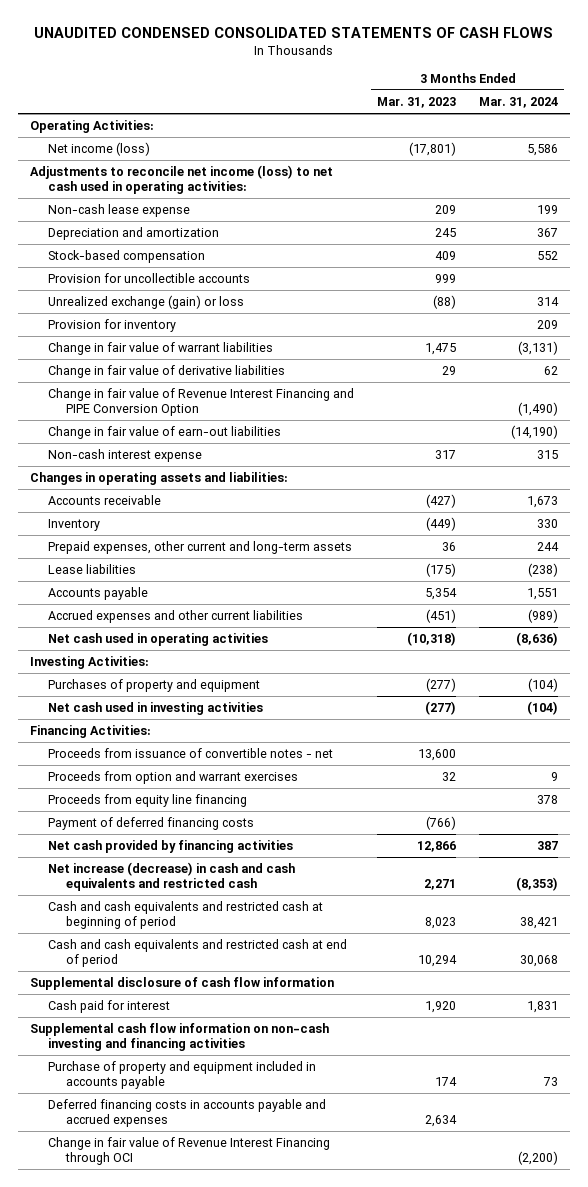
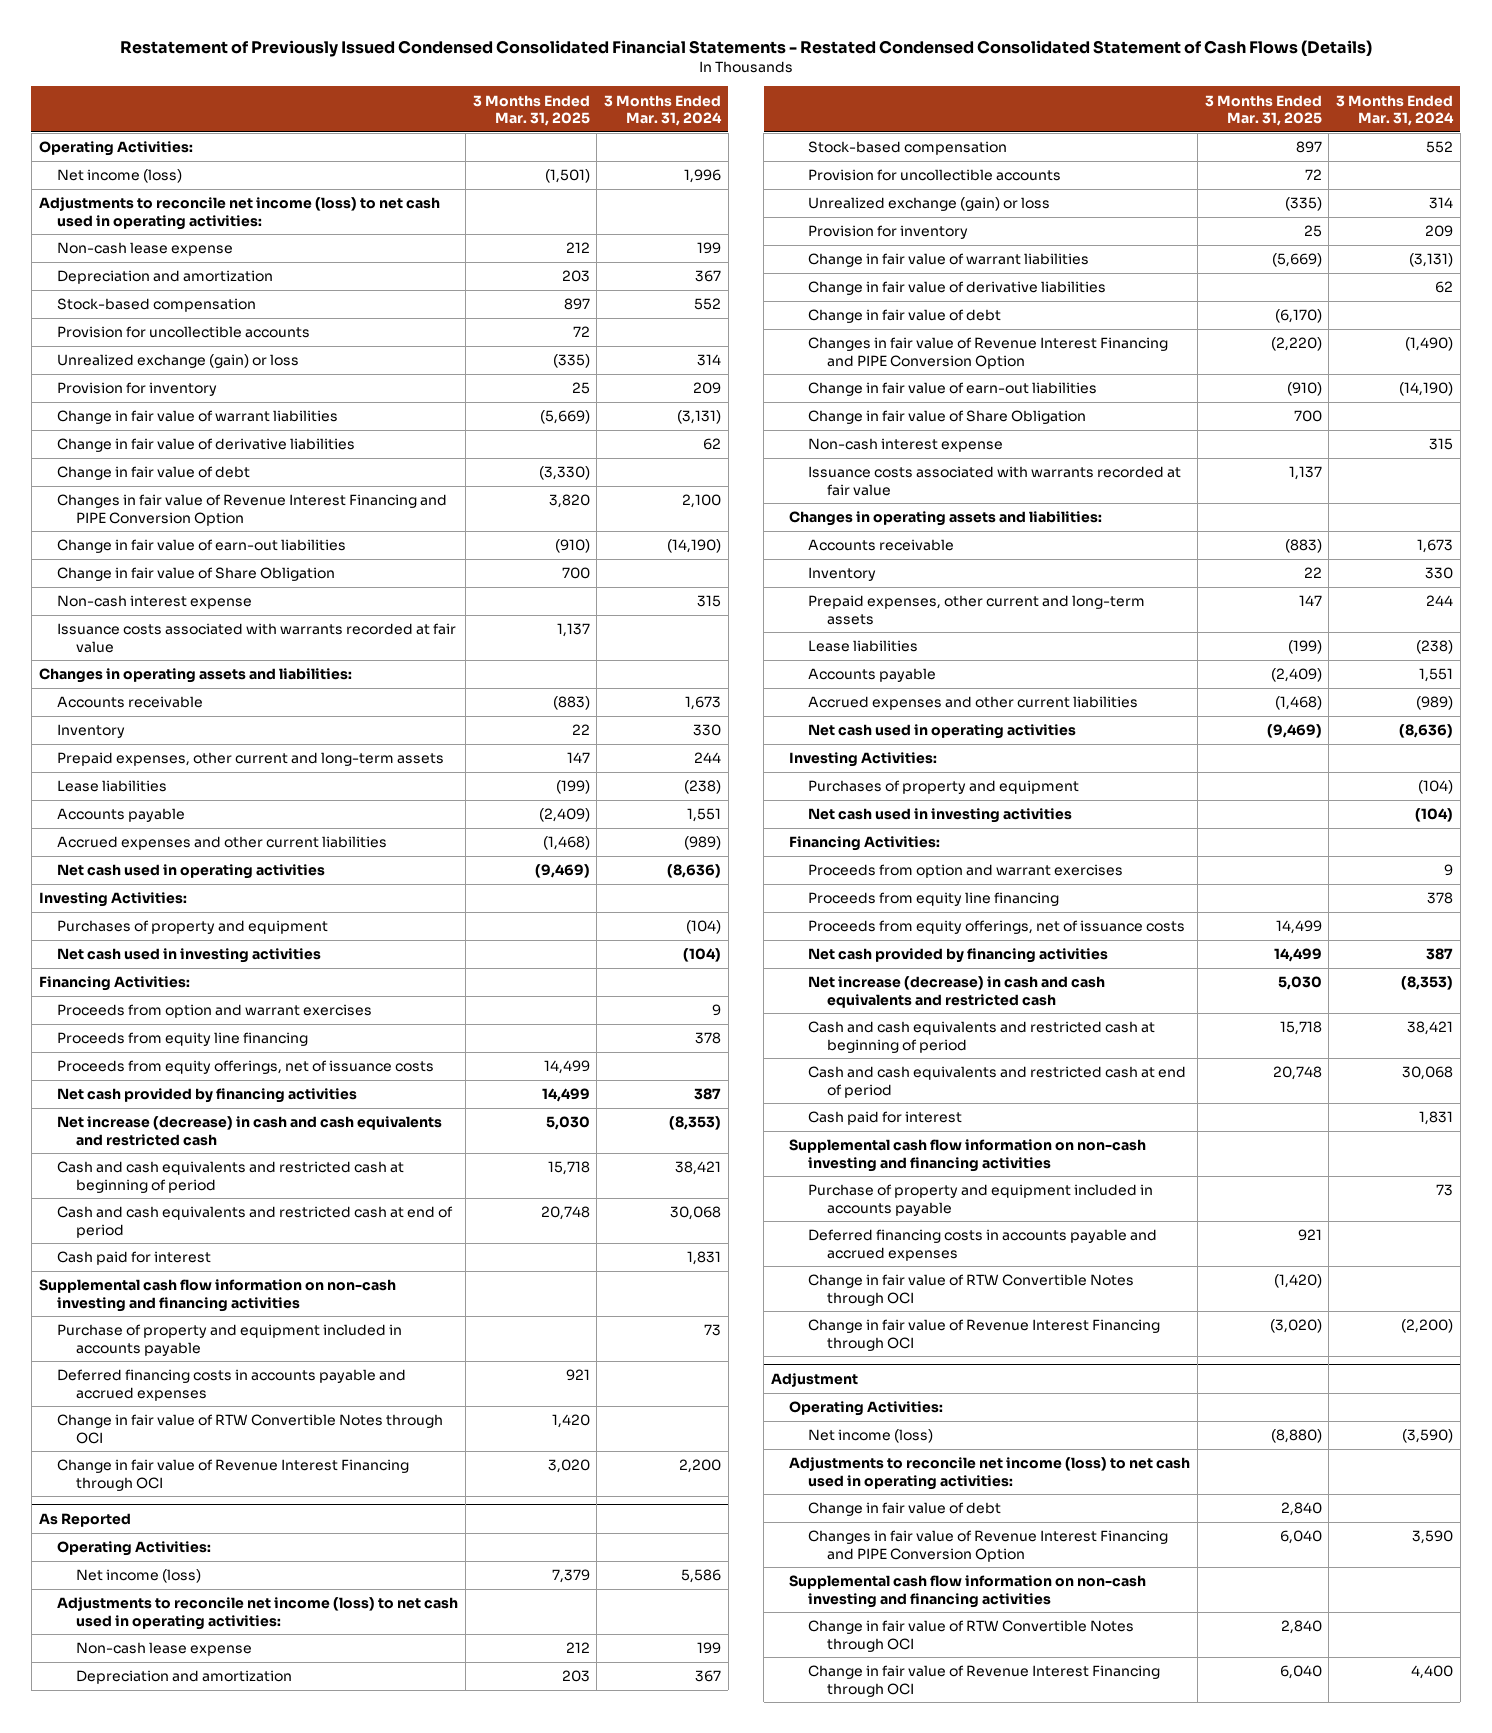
[34,26,554,38] UNAUDITED CONDENSED CONSOLIDATED STATEMENTS OF CASH FLOWS -> [119,40,1372,58] Restatement of Previously Issued Condensed Consolidated Financial Statements - Restated Condensed Consolidated Statement of Cash Flows (Details)
[377,96,457,108] Mar. 31, 2023 -> none
none -> [472,94,590,127] 3 Months Ended Mar. 31, 2025
none -> [57,169,183,184] Net income (loss)
none -> [38,197,440,230] Adjustments to reconcile net income (loss) to net cash used in operating activities:
none -> [57,242,234,257] Non-cash lease expense
none -> [57,270,274,285] Depreciation and amortization
none -> [57,298,257,313] Stock-based compensation
none -> [57,326,311,339] Provision for uncollectible accounts
none -> [57,354,300,369] Unrealized exchange (gain) or loss
none -> [57,382,218,397] Provision for inventory
none -> [57,410,339,425] Change in fair value of warrant liabilities
none -> [57,438,356,453] Change in fair value of derivative liabilities
none -> [57,466,251,481] Change in fair value of debt
none -> [57,494,448,526] Changes in fair value of Revenue Interest Financing and PIPE Conversion Option
none -> [57,539,347,554] Change in fair value of earn-out liabilities
none -> [57,567,336,582] Change in fair value of Share Obligation
none -> [57,595,253,610] Non-cash interest expense
none -> [57,623,457,653] Issuance costs associated with warrants recorded at fair value
none -> [38,668,352,684] Changes in operating assets and liabilities:
none -> [57,696,204,709] Accounts receivable
none -> [57,724,126,739] Inventory
none -> [57,752,445,767] Prepaid expenses, other current and long-term assets
none -> [57,780,168,793] Lease liabilities
none -> [57,808,186,823] Accounts payable
none -> [57,836,388,851] Accrued expenses and other current liabilities
none -> [57,864,326,880] Net cash used in operating activities
none -> [38,892,187,908] Investing Activities:
none -> [57,920,329,935] Purchases of property and equipment
none -> [57,948,322,964] Net cash used in investing activities
none -> [38,976,190,992] Financing Activities:
none -> [57,1004,373,1019] Proceeds from option and warrant exercises
none -> [57,1032,309,1047] Proceeds from equity line financing
none -> [57,1060,435,1075] Proceeds from equity offerings, net of issuance costs
none -> [57,1088,358,1104] Net cash provided by financing activities
none -> [57,1116,443,1146] Net increase (decrease) in cash and cash equivalents and restricted cash
none -> [57,1161,405,1193] Cash and cash equivalents and restricted cash at beginning of period
none -> [57,1206,454,1238] Cash and cash equivalents and restricted cash at end of period
none -> [57,1251,212,1266] Cash paid for interest
none -> [38,1279,396,1312] Supplemental cash flow information on non-cash investing and financing activities
none -> [57,1324,403,1356] Purchase of property and equipment included in accounts payable
none -> [57,1369,407,1401] Deferred financing costs in accounts payable and accrued expenses
none -> [57,1414,444,1444] Change in fair value of RTW Convertible Notes through OCI
none -> [57,1459,410,1491] Change in fair value of Revenue Interest Financing through OCI
none -> [38,1512,131,1527] As Reported
none -> [57,1541,212,1557] Operating Activities:
none -> [807,309,1001,324] Change in fair value of debt
[47,387,354,416] Change in fair value of Revenue Interest Financing and PIPE Conversion Option -> [807,337,1168,369] Changes in fair value of Revenue Interest Financing and PIPE Conversion Option
none -> [807,410,1086,425] Change in fair value of Share Obligation
none -> [807,466,1181,496] Issuance costs associated with warrants recorded at fair value
[47,747,333,758] Proceeds from issuance of convertible notes - net -> none
[47,816,254,830] Payment of deferred financing costs -> none
none -> [807,920,1185,935] Proceeds from equity offerings, net of issuance costs
[30,976,335,990] Supplemental disclosure of cash flow information -> none
none -> [807,1274,1134,1306] Change in fair value of RTW Convertible Notes through OCI
none -> [770,1372,858,1387] Adjustment
none -> [789,1401,944,1417] Operating Activities:
none -> [807,1429,933,1444] Net income (loss)
none -> [789,1457,1191,1490] Adjustments to reconcile net income (loss) to net cash used in operating activities:
none -> [807,1502,1001,1517] Change in fair value of debt
none -> [807,1530,1168,1562] Changes in fair value of Revenue Interest Financing and PIPE Conversion Option
none -> [789,1575,1147,1608] Supplemental cash flow information on non-cash investing and financing activities
none -> [807,1620,1134,1652] Change in fair value of RTW Convertible Notes through OCI
none -> [807,1665,1160,1697] Change in fair value of Revenue Interest Financing through OCI

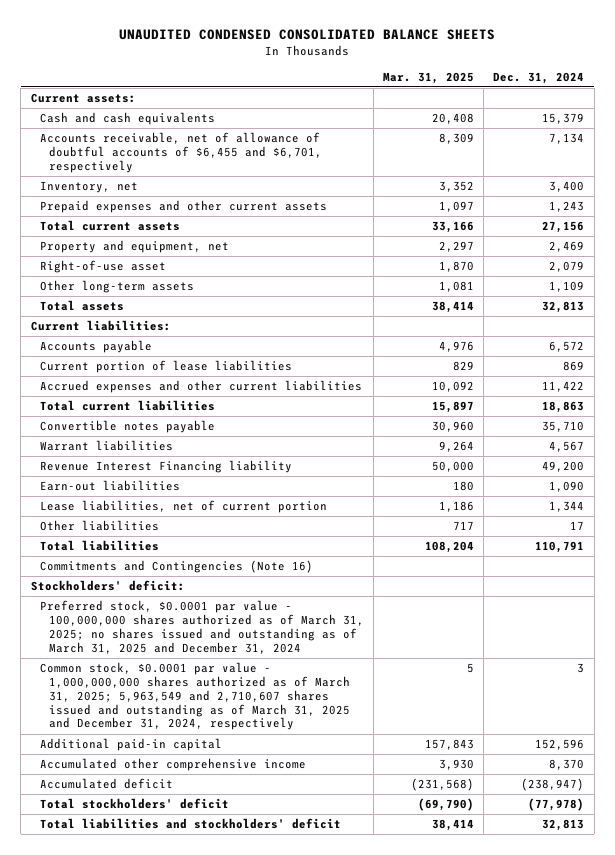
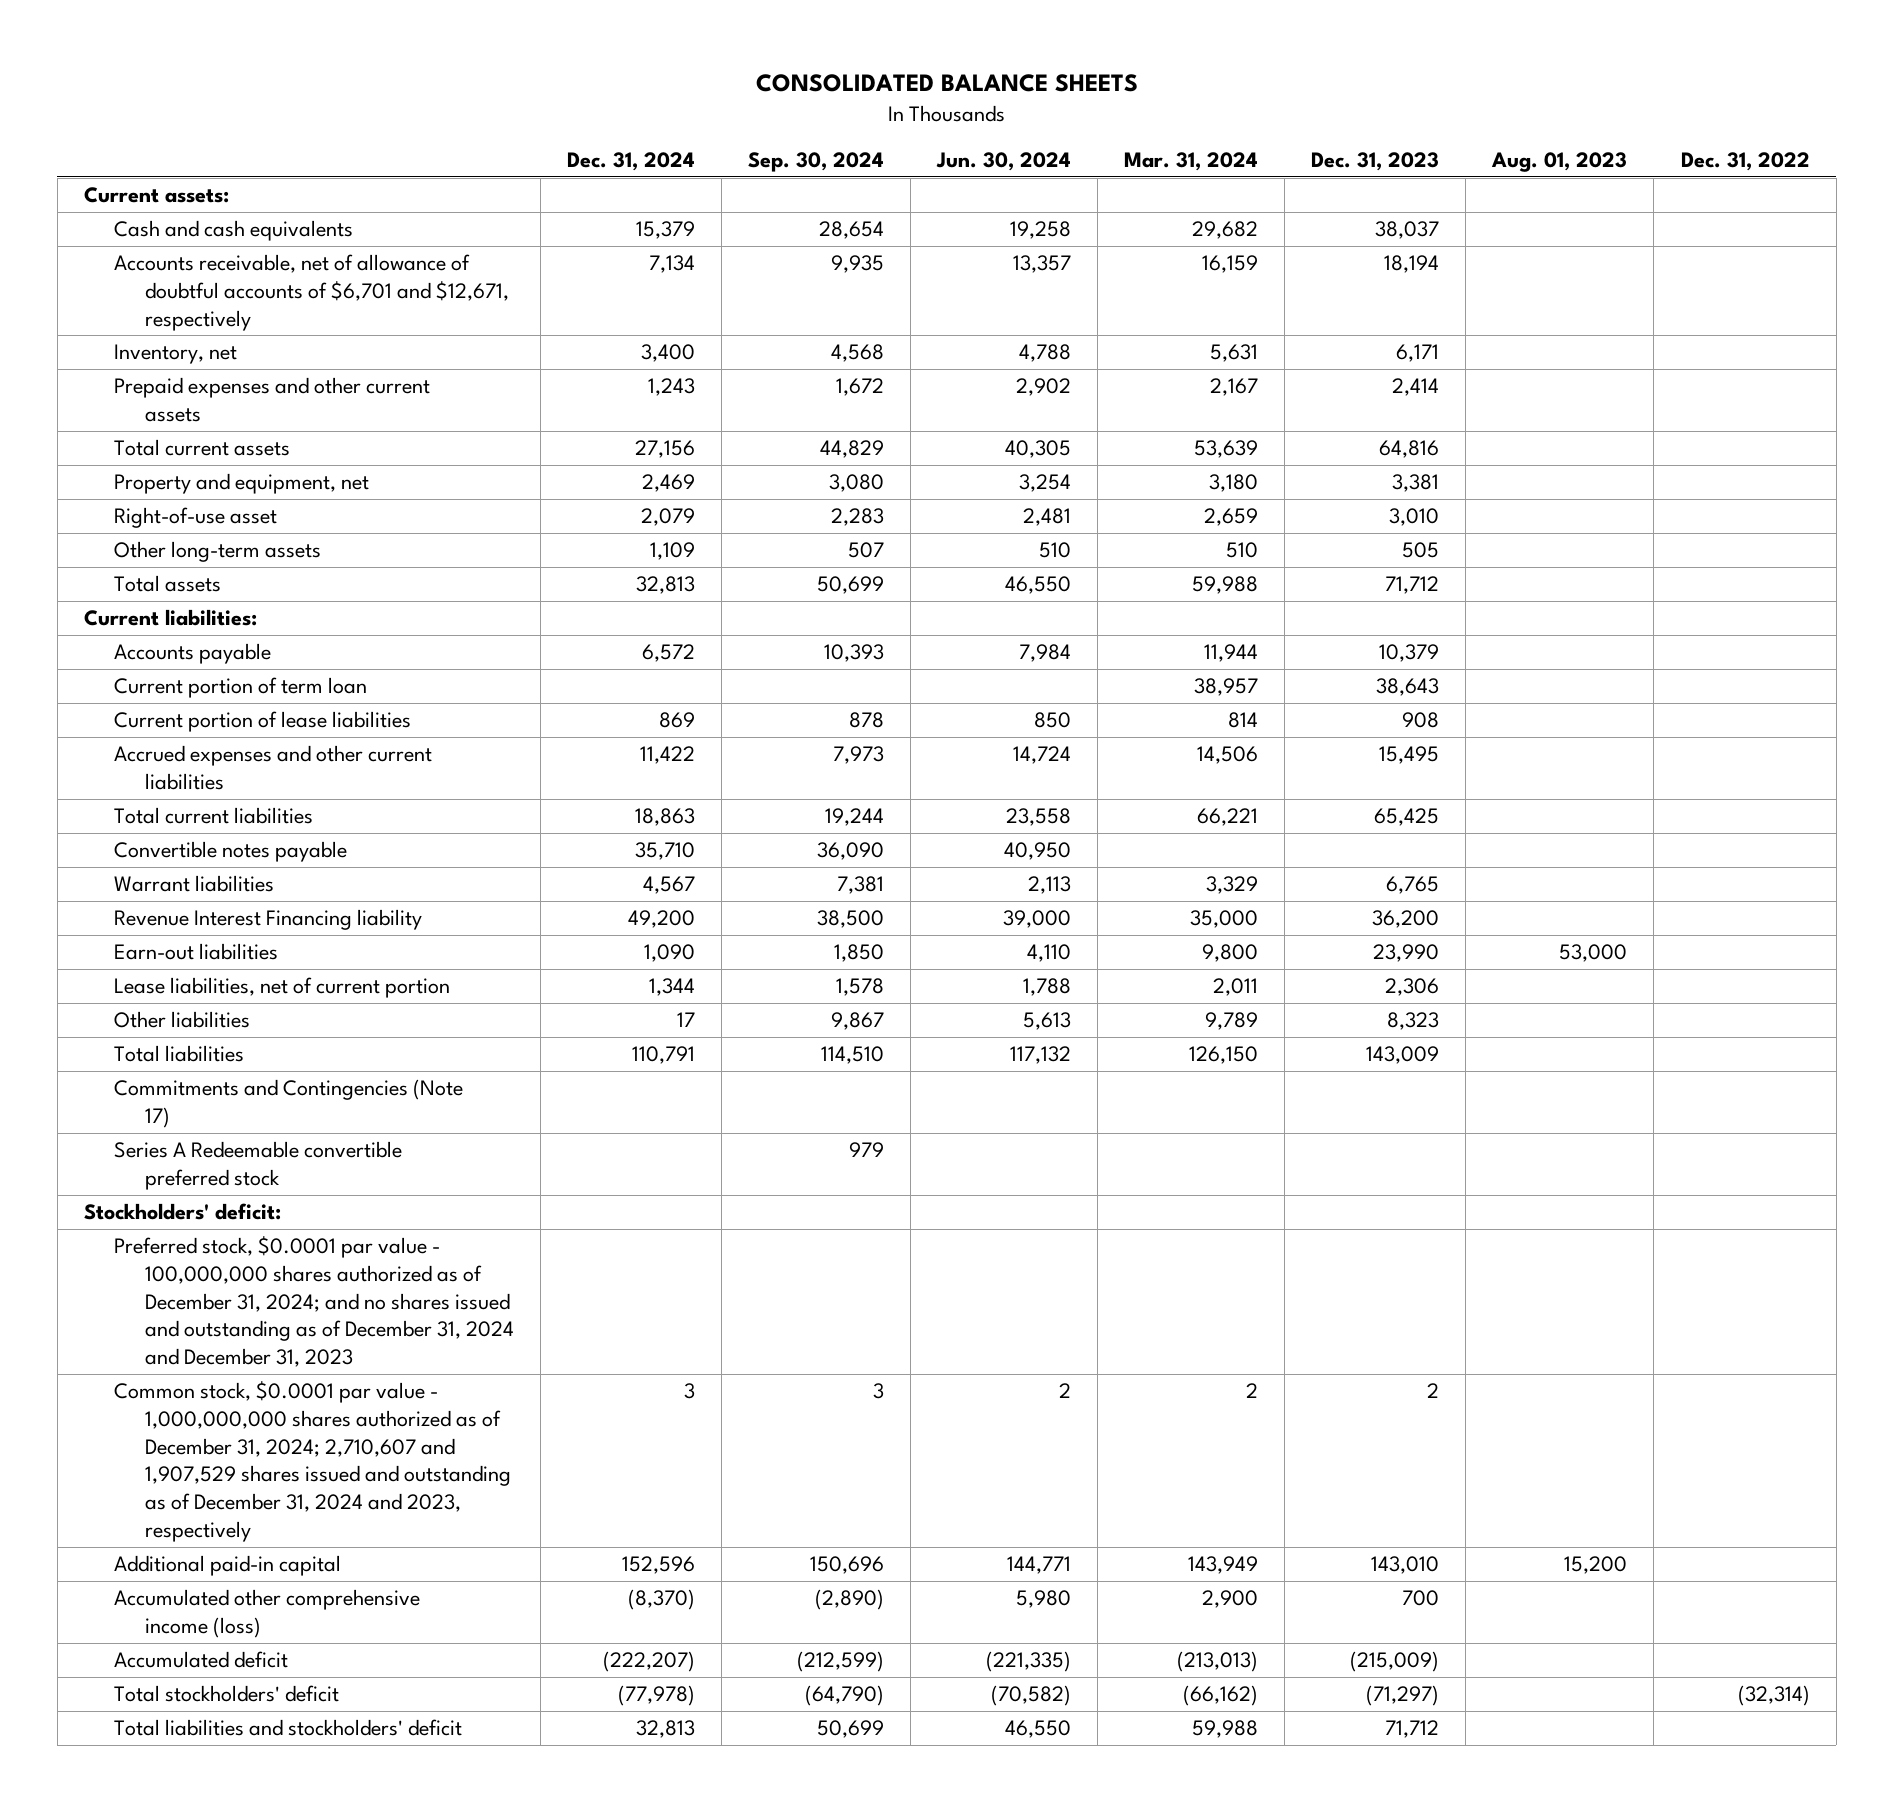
[119,28,496,40] UNAUDITED CONDENSED CONSOLIDATED BALANCE SHEETS -> [755,74,1138,93] CONSOLIDATED BALANCE SHEETS
[383,71,475,84] Mar. 31, 2025 -> none
none -> [748,151,885,172] Sep. 30, 2024
none -> [936,151,1072,171] Jun. 30, 2024
none -> [1124,151,1259,171] Mar. 31, 2024
none -> [1311,151,1440,171] Dec. 31, 2023
none -> [1491,151,1628,172] Aug. 01, 2023
none -> [1680,151,1810,171] Dec. 31, 2022
[39,132,322,173] Accounts receivable, net of allowance of doubtful accounts of $6,455 and $6,701, respectively -> [114,254,510,331] Accounts receivable, net of allowance of doubtful accounts of $6,701 and $12,671, respectively
none -> [114,677,368,699] Current portion of term loan
[39,560,313,574] Commitments and Contingencies (Note 16) -> [114,1079,464,1128] Commitments and Contingencies (Note 17)
none -> [114,1141,403,1190] Series A Redeemable convertible preferred stock
[39,600,364,654] Preferred stock, $0.0001 par value - 100,000,000 shares authorized as of March 31, 2025; no shares issued and outstanding as of March 31, 2025 and December 31, 2024 -> [114,1236,515,1368] Preferred stock, $0.0001 par value - 100,000,000 shares authorized as of December 31, 2024; and no shares issued and outstanding as of December 31, 2024 and December 31, 2023
[39,662,350,731] Common stock, $0.0001 par value - 1,000,000,000 shares authorized as of March 31, 2025; 5,963,549 and 2,710,607 shares issued and outstanding as of March 31, 2025 and December 31, 2024, respectively -> [114,1381,512,1542] Common stock, $0.0001 par value - 1,000,000,000 shares authorized as of December 31, 2024; 2,710,607 and 1,907,529 shares issued and outstanding as of December 31, 2024 and 2023, respectively
[39,758,306,772] Accumulated other comprehensive income -> [114,1589,421,1638] Accumulated other comprehensive income (loss)
[549,759,585,771] 8,370 -> [628,1589,696,1611] (8,370)
[521,778,585,792] (238,947) -> [603,1651,696,1673] (222,207)

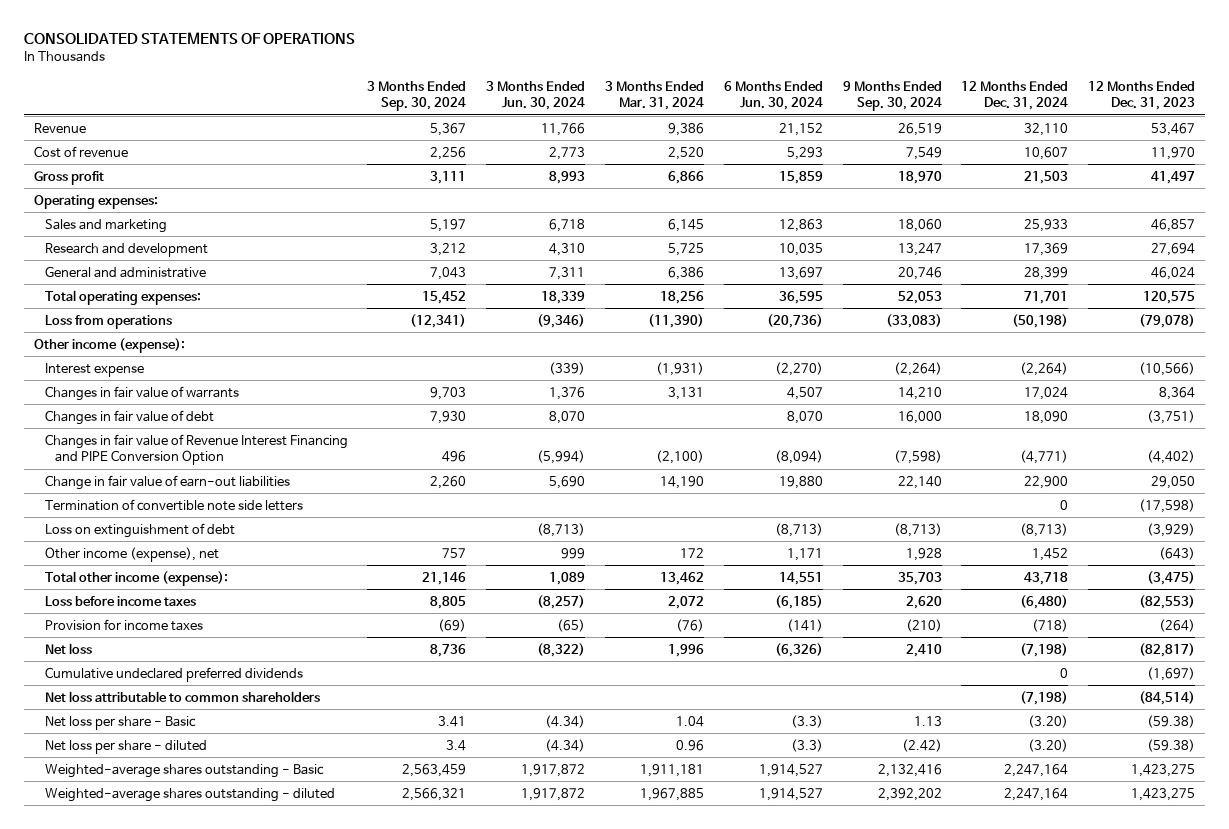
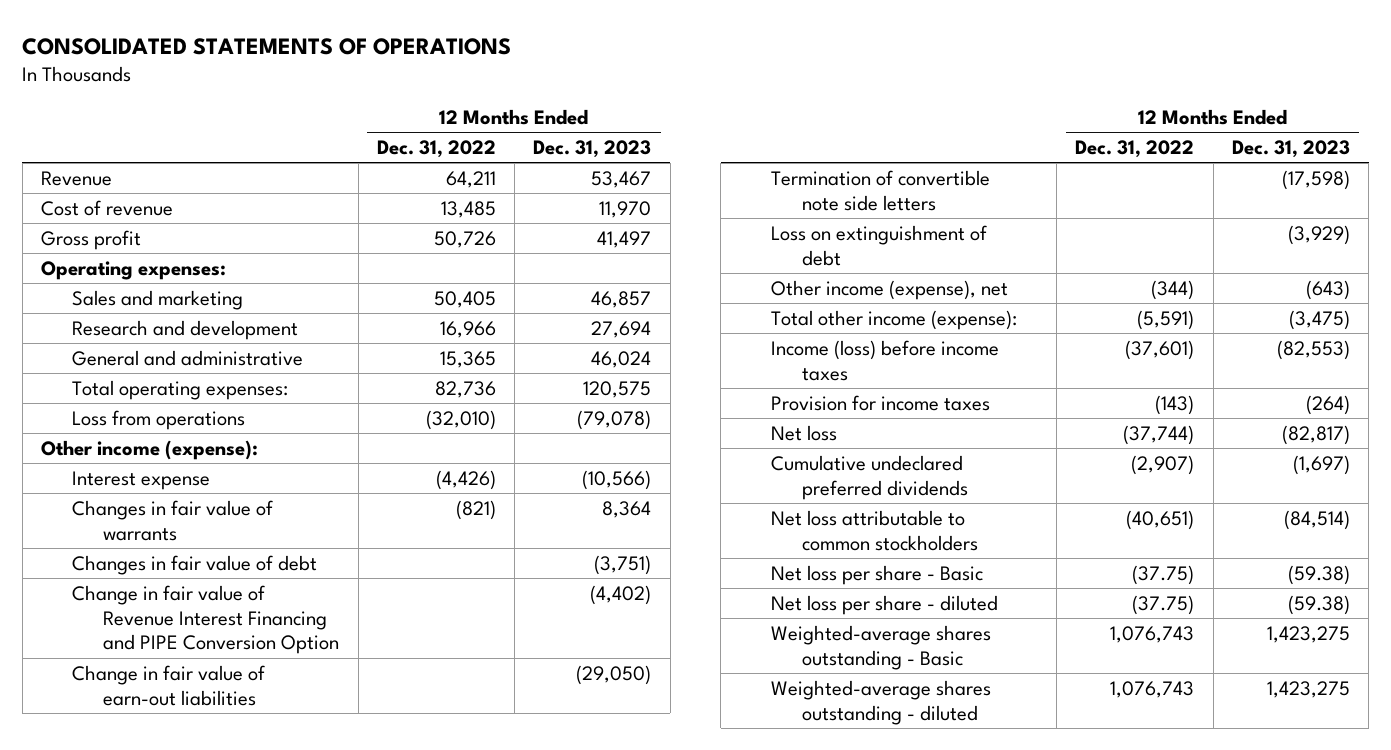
[367,80,467,112] 3 Months Ended Sep. 30, 2024 -> none
[486,80,586,111] 3 Months Ended Jun. 30, 2024 -> none
[604,80,704,111] 3 Months Ended Mar. 31, 2024 -> none
[723,80,823,111] 6 Months Ended Jun. 30, 2024 -> none
[842,80,942,112] 9 Months Ended Sep. 30, 2024 -> none
[961,80,1069,111] 12 Months Ended Dec. 31, 2024 -> none
none -> [376,139,496,158] Dec. 31, 2022
[44,433,348,466] Changes in fair value of Revenue Interest Financing and PIPE Conversion Option -> [72,584,340,655] Change in fair value of Revenue Interest Financing and PIPE Conversion Option
[1151,475,1196,489] 29,050 -> [576,664,652,685] (29,050)
[44,595,196,606] Loss before income taxes -> [770,339,999,381] Income (loss) before income taxes
[44,690,320,702] Net loss attributable to common shareholders -> [770,509,978,551] Net loss attributable to common stockholders

